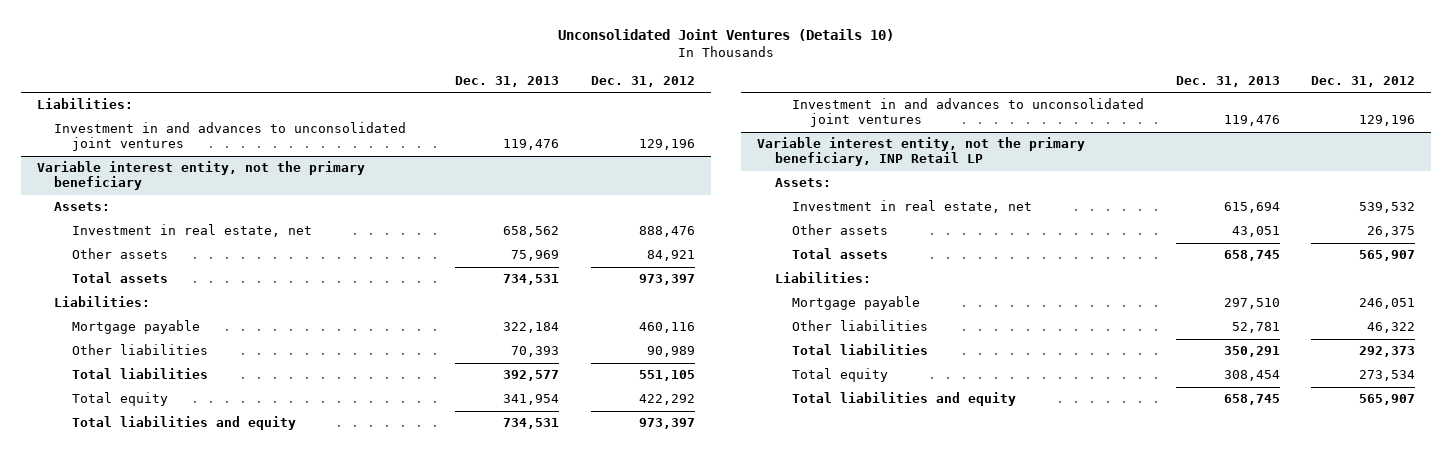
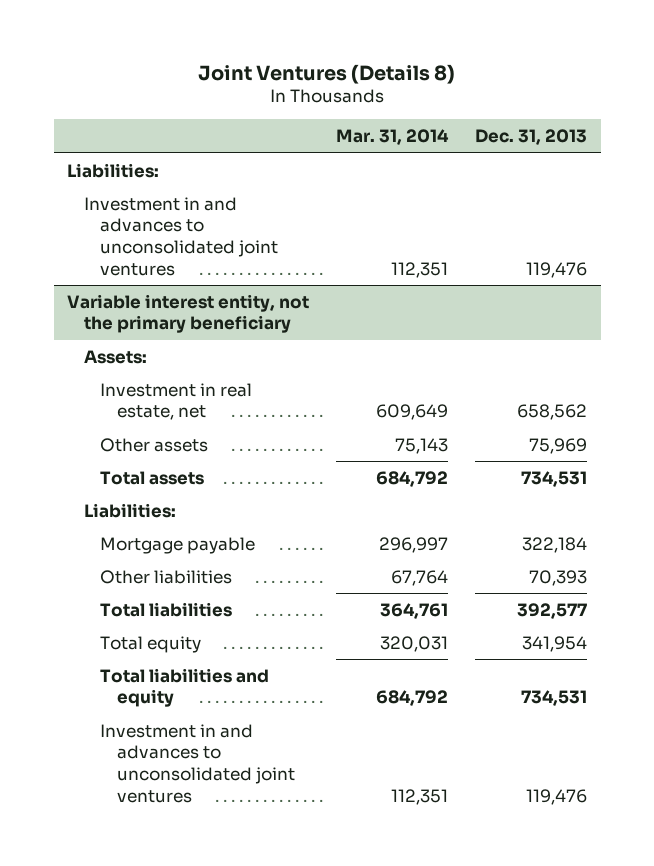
[557,28,894,41] Unconsolidated Joint Ventures (Details 10) -> [198,63,456,84] Joint Ventures (Details 8)
[590,76,695,88] Dec. 31, 2012 -> none
none -> [336,128,450,145] Mar. 31, 2014
[757,137,1086,167] Variable interest entity, not the primary beneficiary, INP Retail LP -> none
[774,178,831,188] Assets: -> none
[792,200,1033,214] Investment in real estate, net -> none
[792,224,889,236] Other assets -> none
[792,248,889,260] Total assets -> none
[774,272,871,284] Liabilities: -> none
[792,296,921,311] Mortgage payable -> none
[792,320,929,332] Other liabilities -> none
[792,344,929,356] Total liabilities -> none
[792,368,889,383] Total equity -> none
[792,392,1017,407] Total liabilities and equity -> none

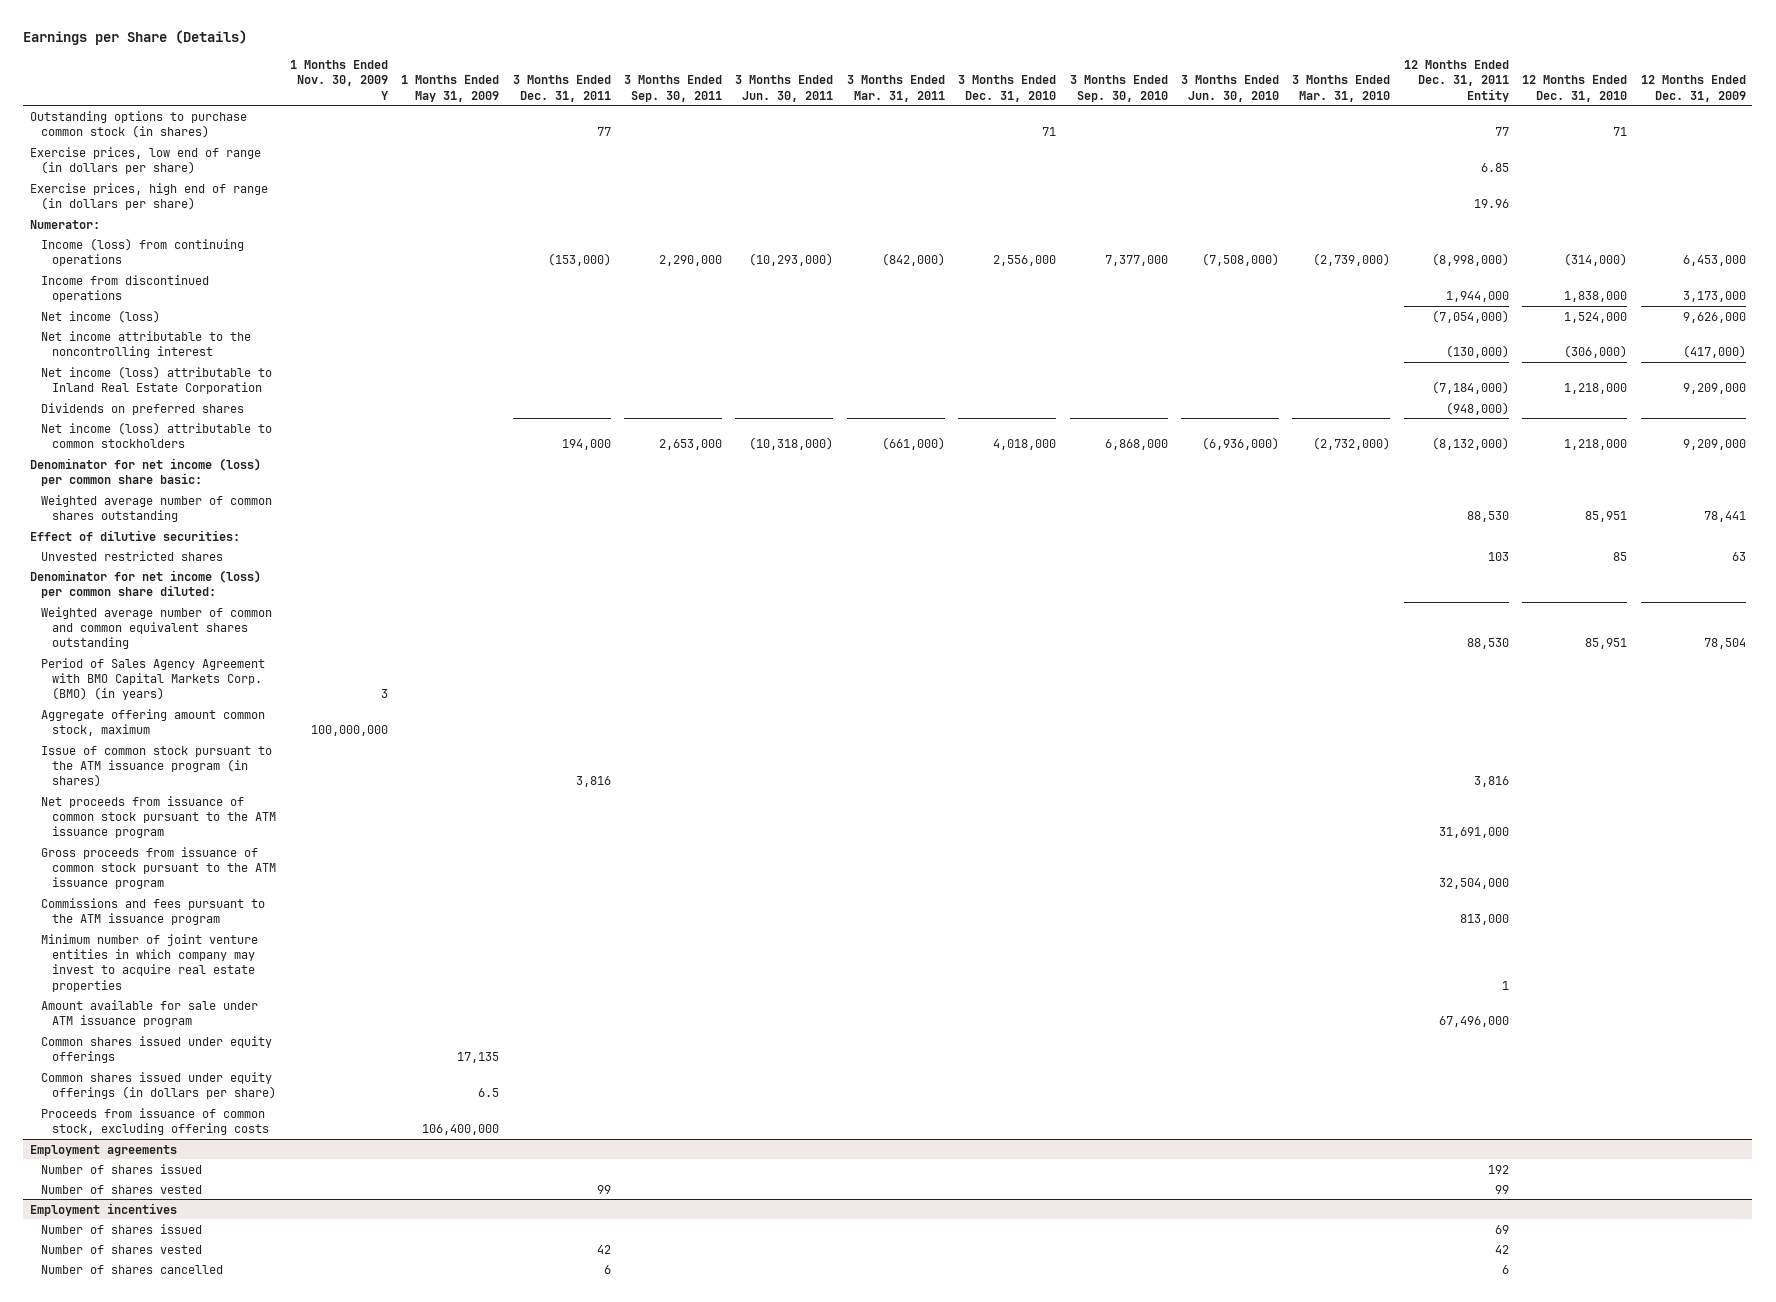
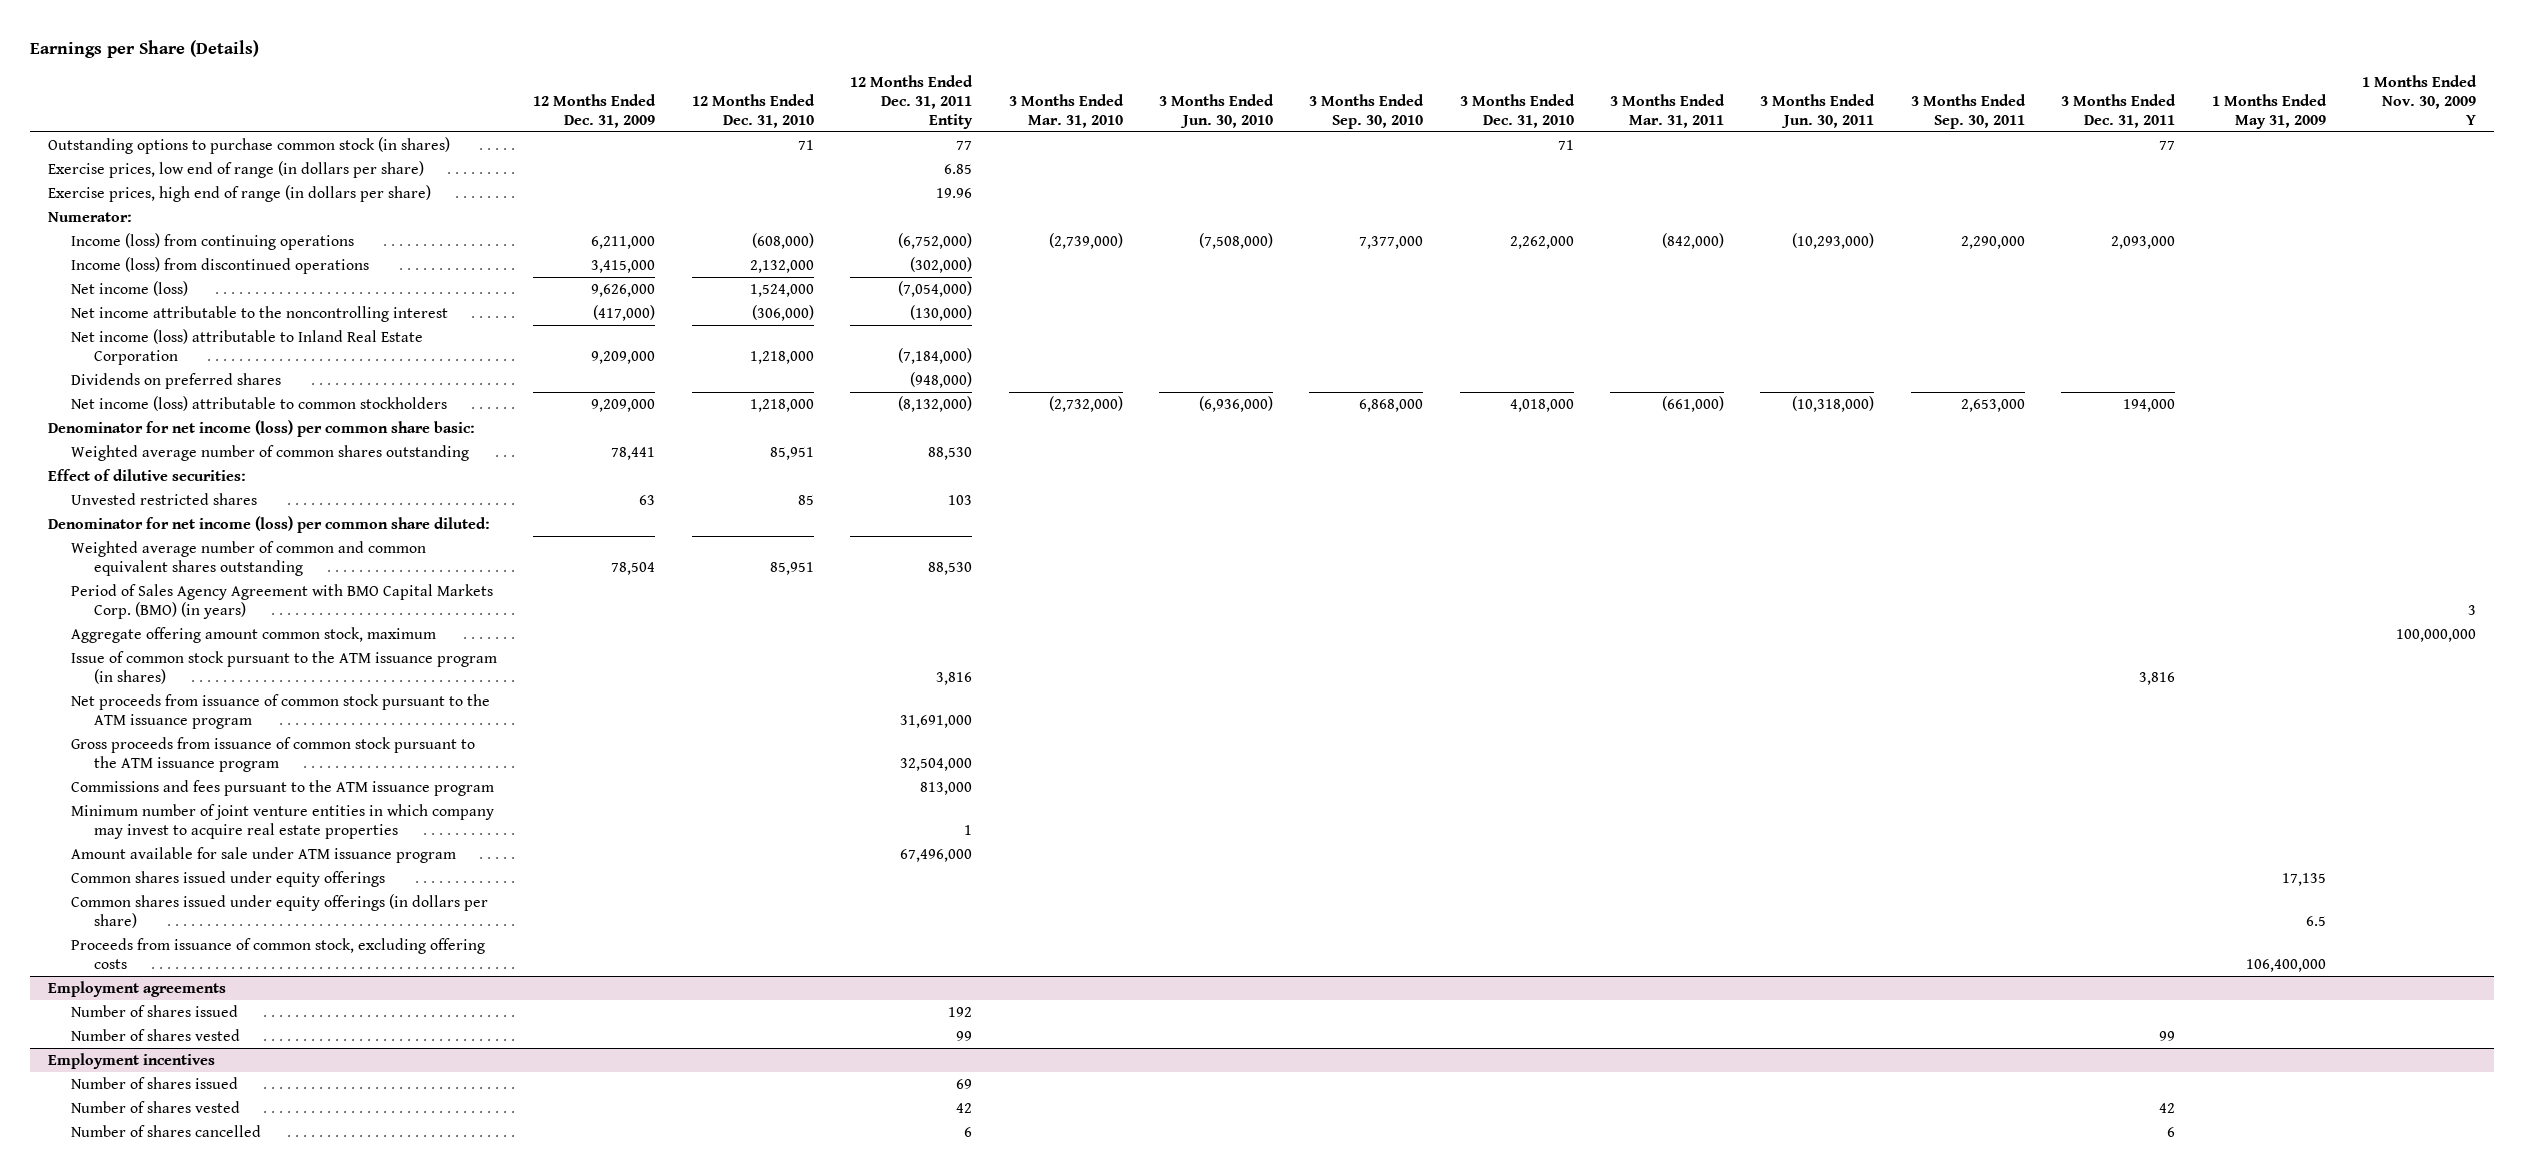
[547,252,611,266] (153,000) -> [2111,235,2176,249] 2,093,000
[993,254,1057,266] 2,556,000 -> [1509,235,1574,249] 2,262,000
[1431,252,1509,266] (8,998,000) -> [898,232,973,249] (6,752,000)
[1564,252,1628,266] (314,000) -> [751,232,814,249] (608,000)
[1682,254,1746,266] 6,453,000 -> [591,235,656,249] 6,211,000
[41,274,210,302] Income from discontinued operations -> [70,256,369,274] Income (loss) from discontinued operations
[1445,290,1509,302] 1,944,000 -> [910,256,973,273] (302,000)
[1564,290,1628,302] 1,838,000 -> [749,259,814,273] 2,132,000
[1682,290,1746,302] 3,173,000 -> [591,259,656,273] 3,415,000

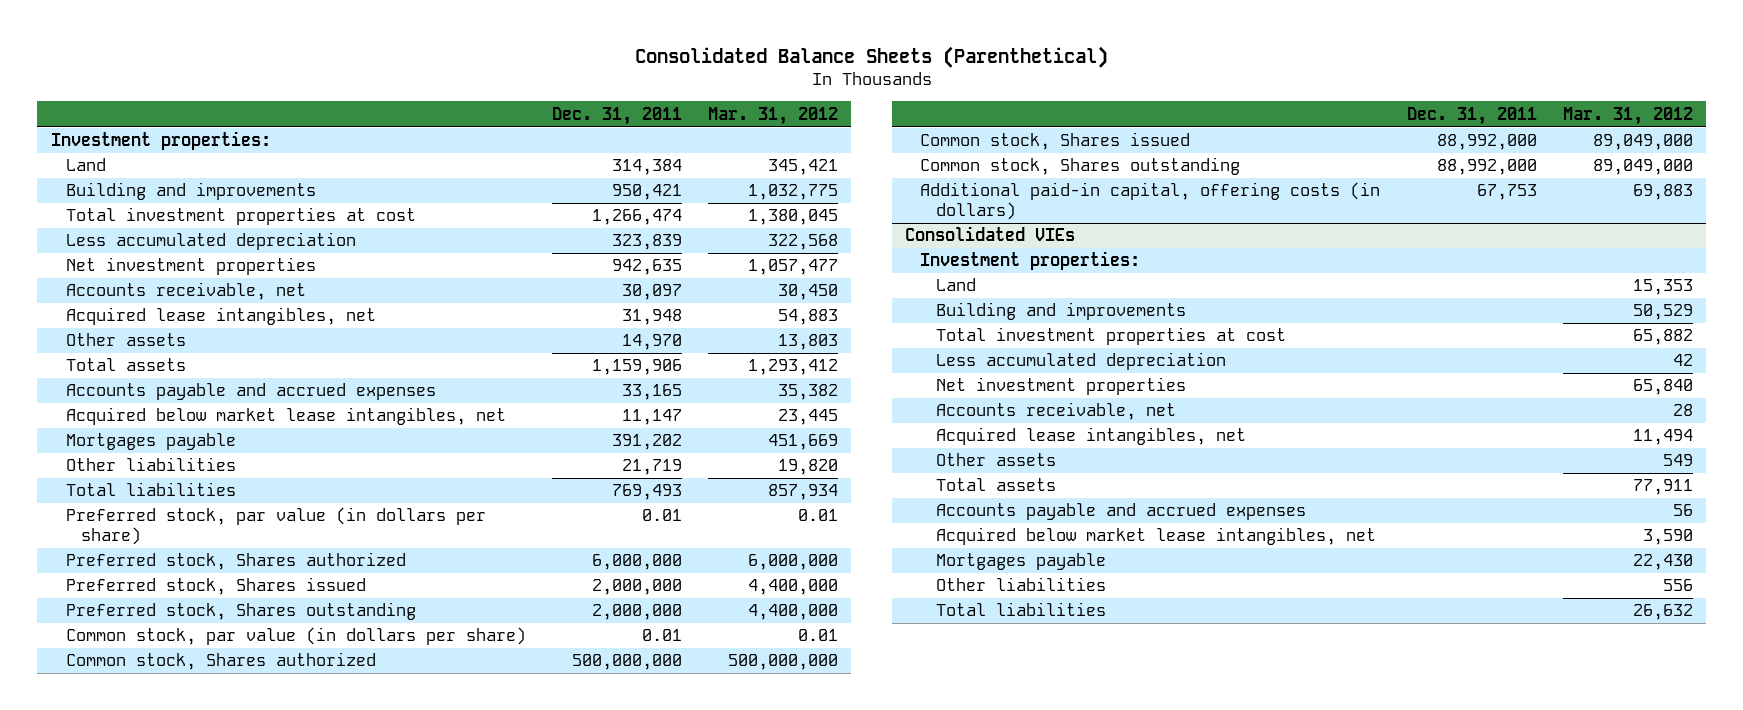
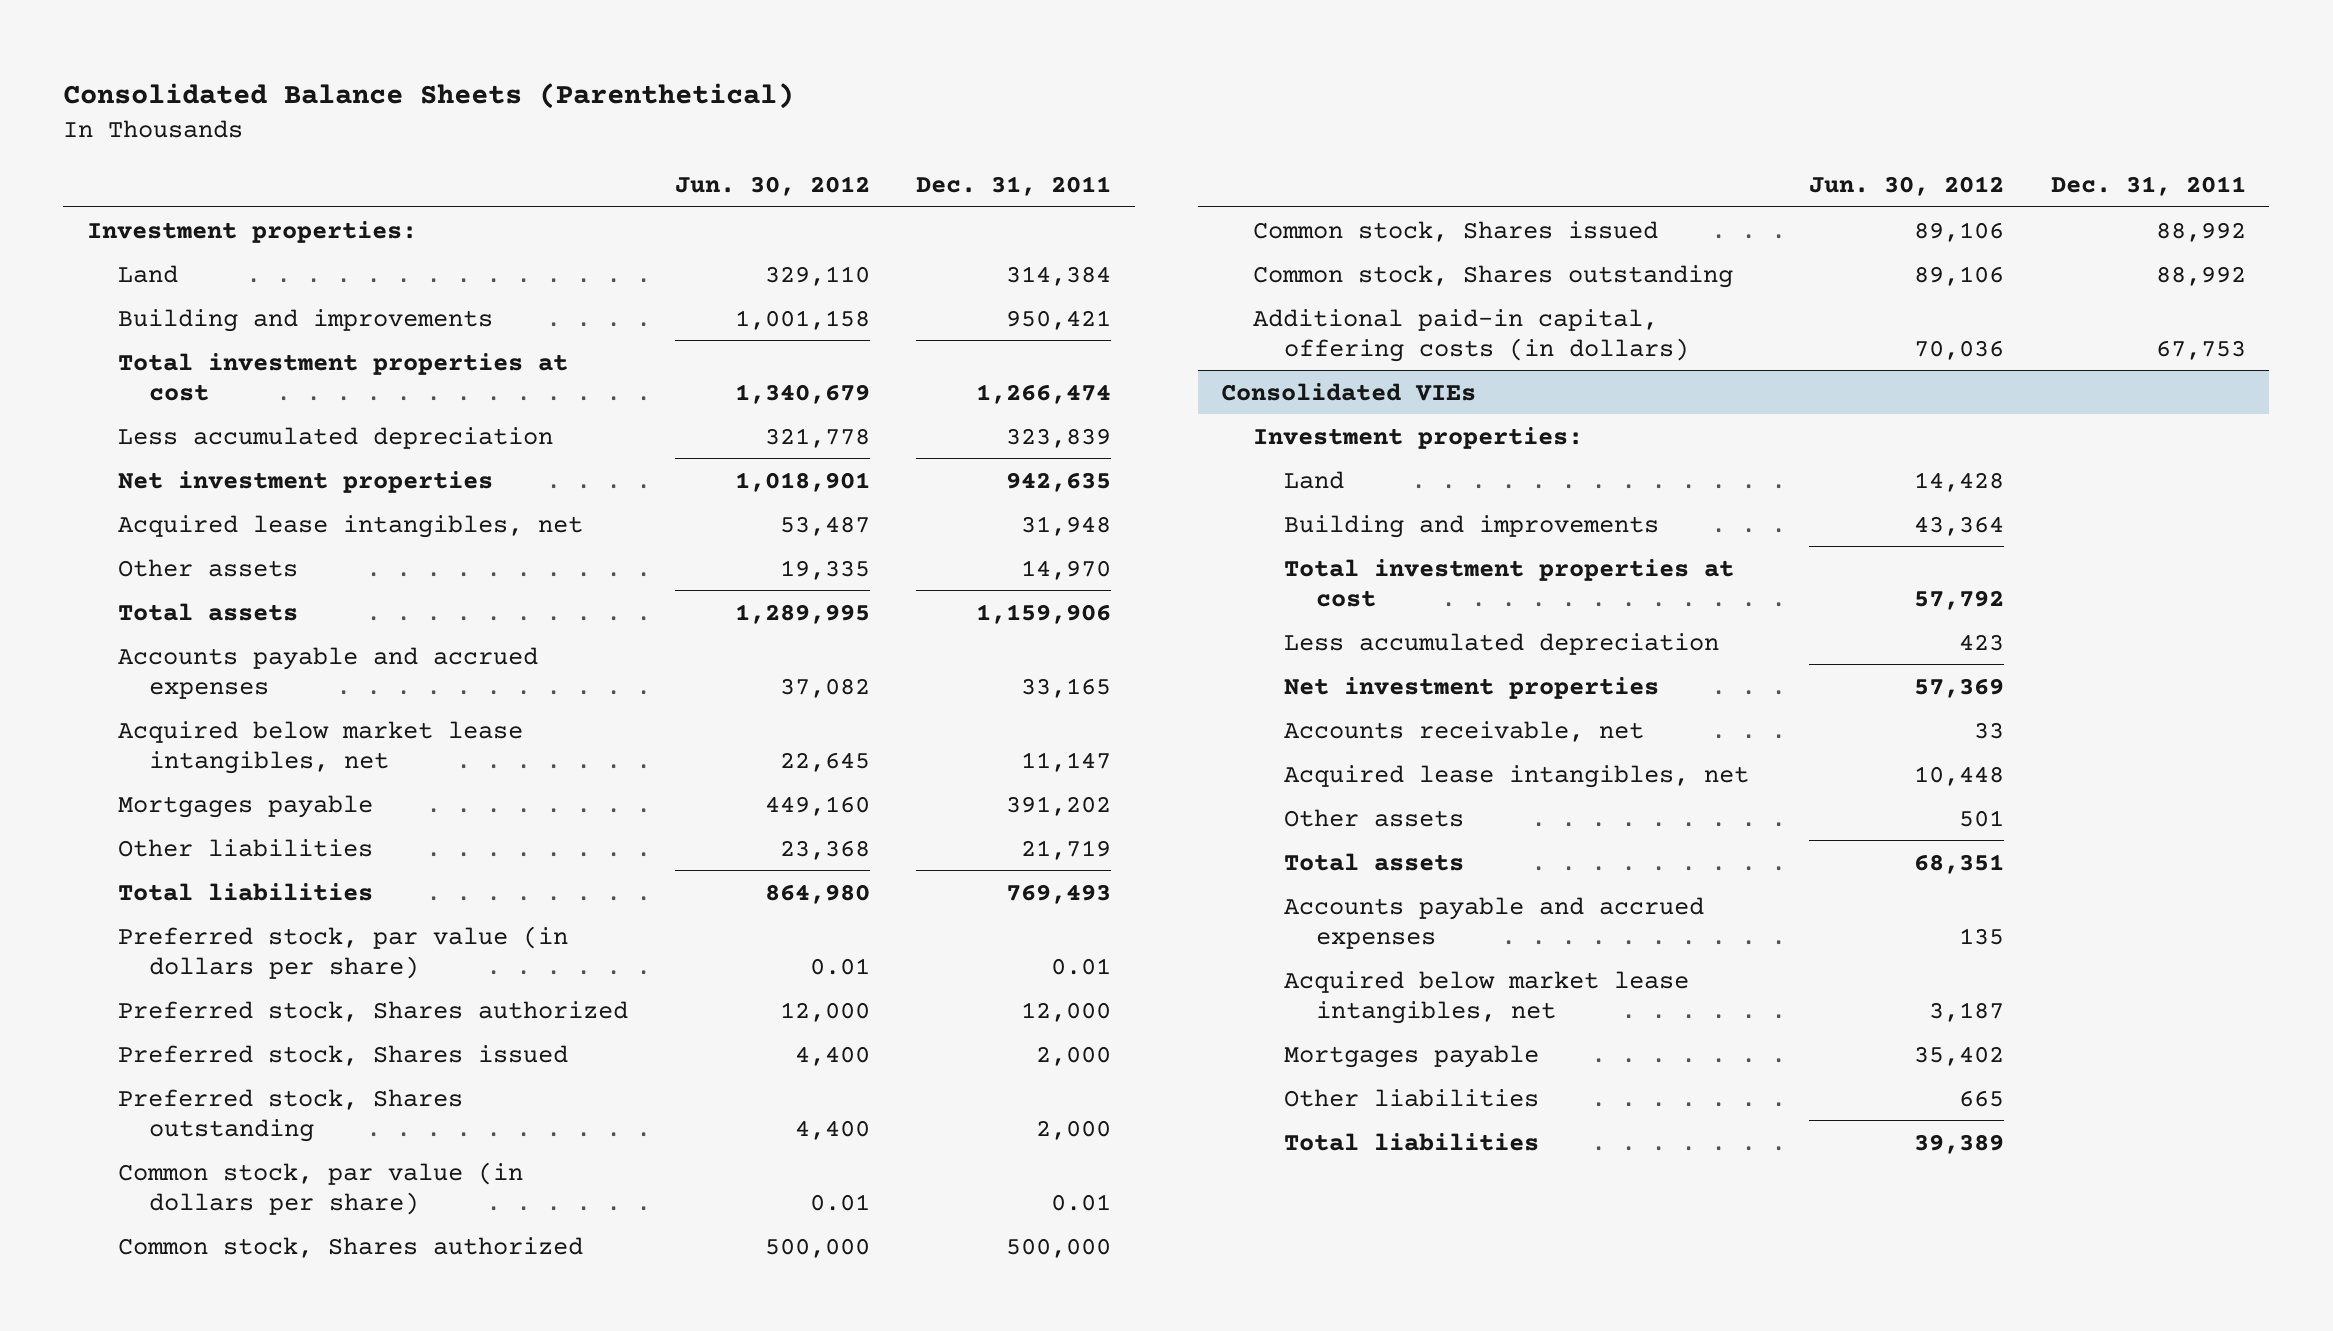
[708,106,839,125] Mar. 31, 2012 -> none
none -> [674,175,870,196] Jun. 30, 2012
[65,282,306,301] Accounts receivable, net -> none
[591,554,682,571] 6,000,000 -> [1021,1001,1112,1022] 12,000
[591,579,682,596] 2,000,000 -> [1036,1045,1112,1066] 2,000
[591,604,682,621] 2,000,000 -> [1036,1119,1112,1140] 2,000
[571,654,682,671] 500,000,000 -> [1006,1237,1112,1258] 500,000
[1436,134,1537,151] 88,992,000 -> [2156,221,2247,242] 88,992
[1436,159,1537,176] 88,992,000 -> [2156,265,2247,286] 88,992

